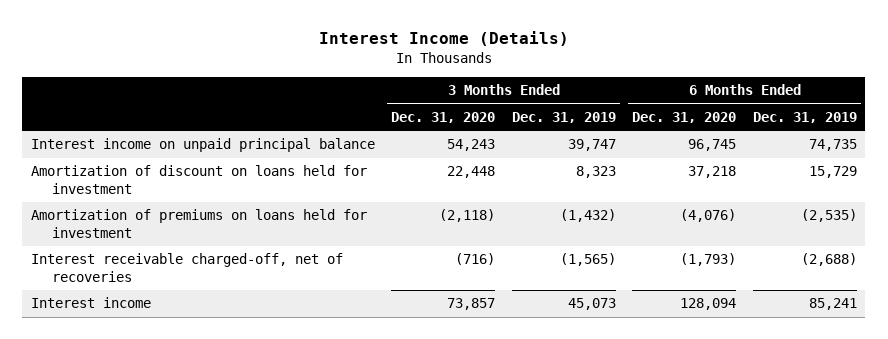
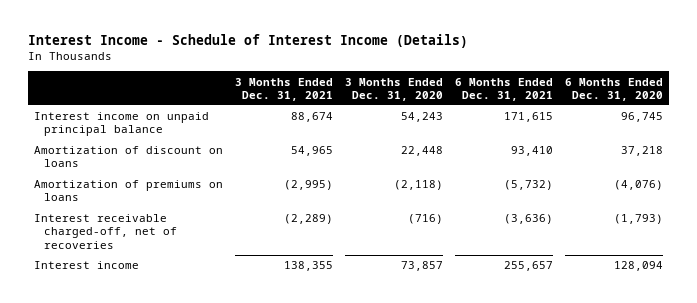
[318,30,569,46] Interest Income (Details) -> [28,34,469,49] Interest Income - Schedule of Interest Income (Details)
[511,111,616,123] Dec. 31, 2019 -> none
[753,111,858,123] Dec. 31, 2019 -> none
none -> [235,77,334,101] 3 Months Ended Dec. 31, 2021
none -> [454,77,553,101] 6 Months Ended Dec. 31, 2021
[30,165,367,194] Amortization of discount on loans held for investment -> [34,146,224,168] Amortization of discount on loans
[30,209,367,238] Amortization of premiums on loans held for investment -> [34,180,224,202] Amortization of premiums on loans

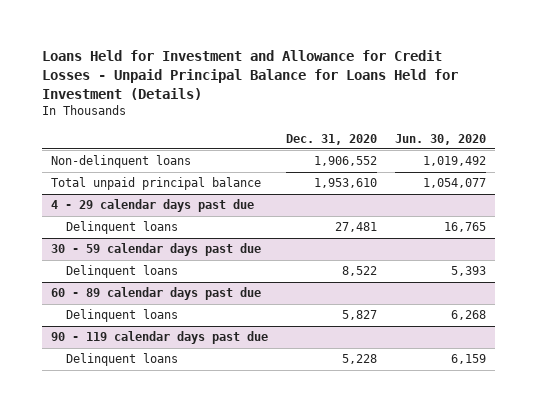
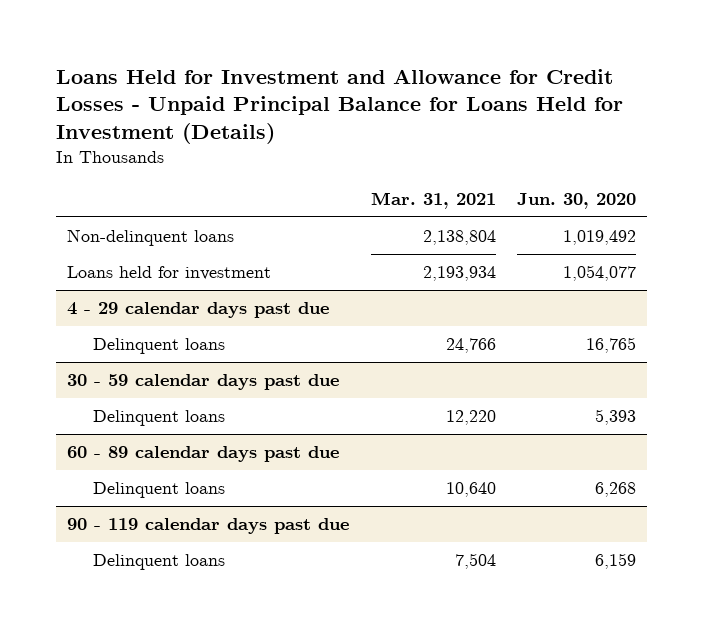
[286,133,378,145] Dec. 31, 2020 -> none
none -> [370,191,496,209] Mar. 31, 2021
[51,177,262,191] Total unpaid principal balance -> [66,266,271,281] Loans held for investment

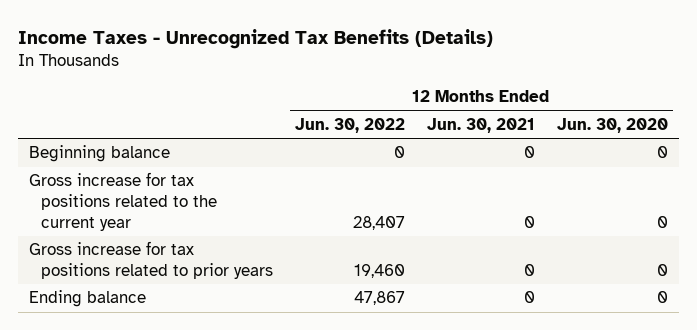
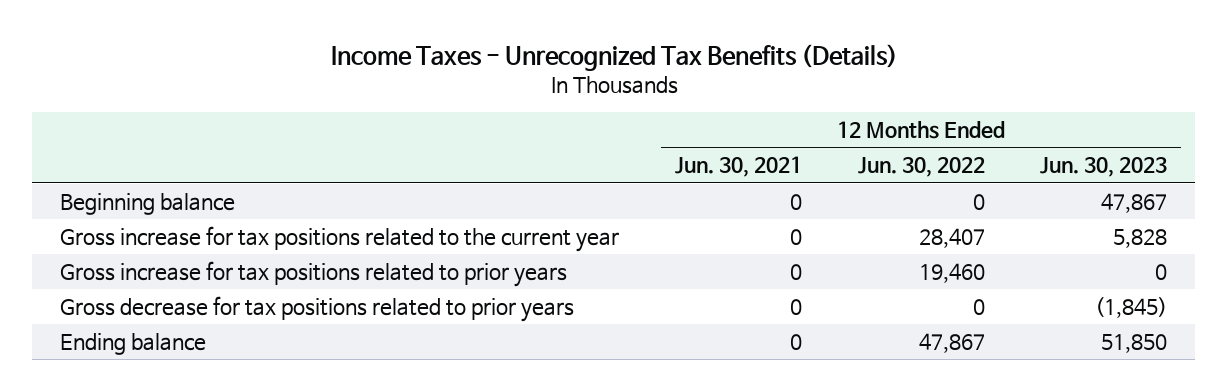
[556,117,668,133] Jun. 30, 2020 -> none
none -> [1040,157,1168,178] Jun. 30, 2023
none -> [60,295,575,322] Gross decrease for tax positions related to prior years

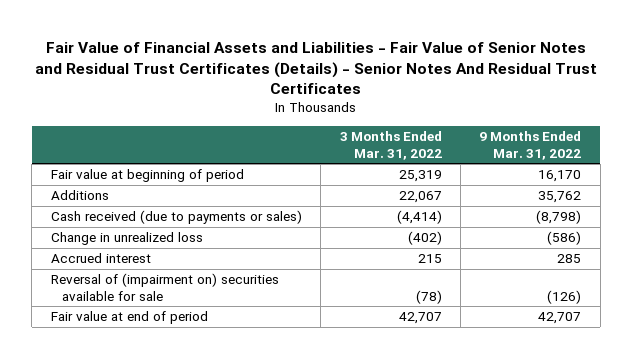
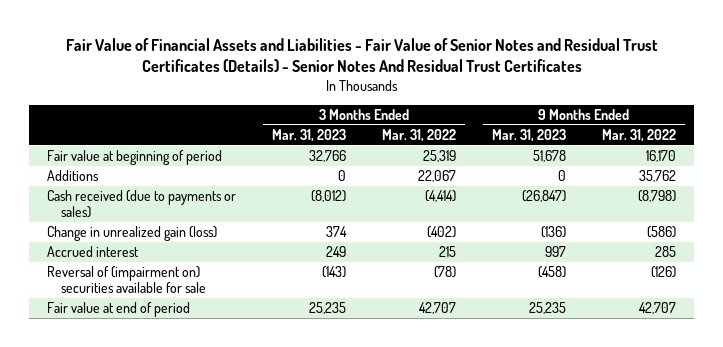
none -> [272,128,347,142] Mar. 31, 2023
none -> [492,128,567,142] Mar. 31, 2023
[50,232,203,246] Change in unrealized loss -> [46,226,217,242] Change in unrealized gain (loss)

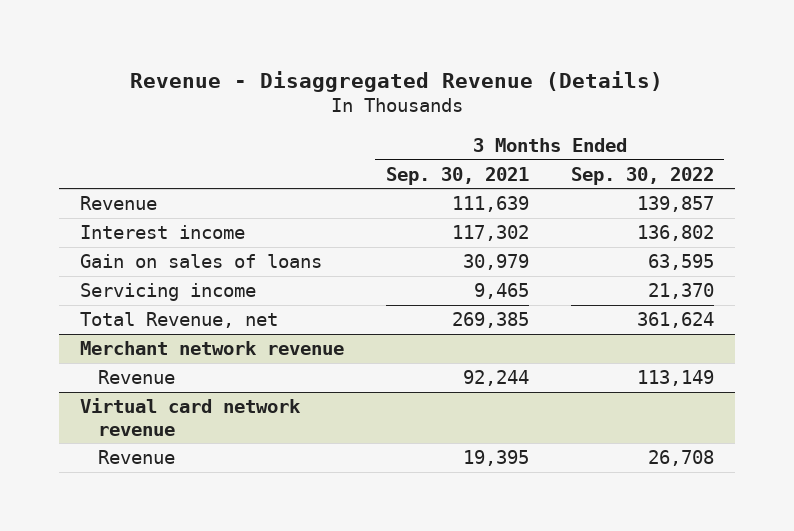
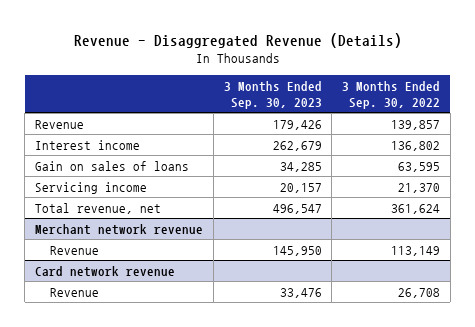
[385,166,529,185] Sep. 30, 2021 -> none
none -> [223,80,322,109] 3 Months Ended Sep. 30, 2023
[80,312,279,329] Total Revenue, net -> [35,202,162,214] Total revenue, net
[80,398,302,436] Virtual card network revenue -> [35,265,176,277] Card network revenue

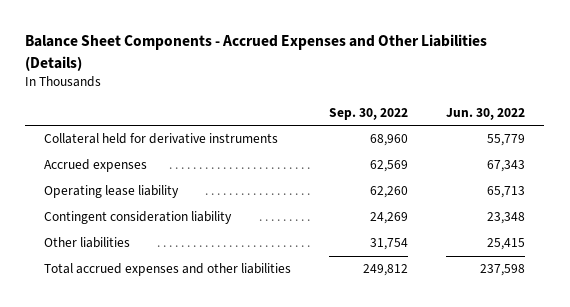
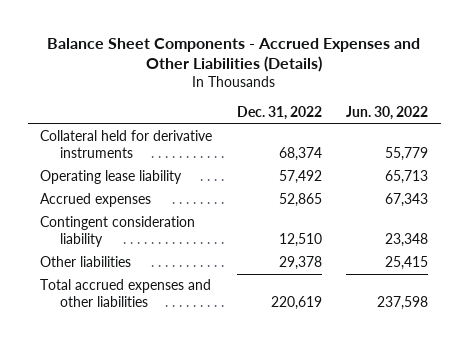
[329,107,409,120] Sep. 30, 2022 -> none
none -> [236,105,322,120] Dec. 31, 2022
[44,159,148,173] Accrued expenses -> [40,193,152,208] Accrued expenses

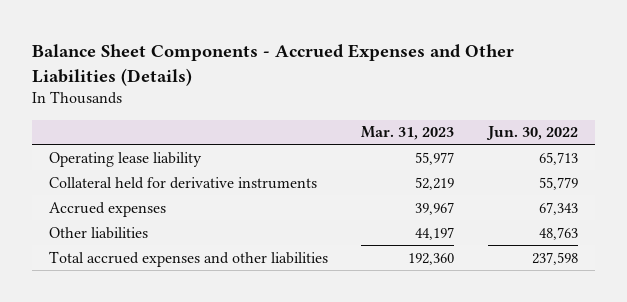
[236,105,322,120] Dec. 31, 2022 -> none
none -> [361,126,455,141] Mar. 31, 2023
[40,130,213,159] Collateral held for derivative instruments -> [48,176,317,189] Collateral held for derivative instruments
[40,216,196,248] Contingent consideration liability -> none
[385,256,429,271] 25,415 -> [539,226,579,240] 48,763

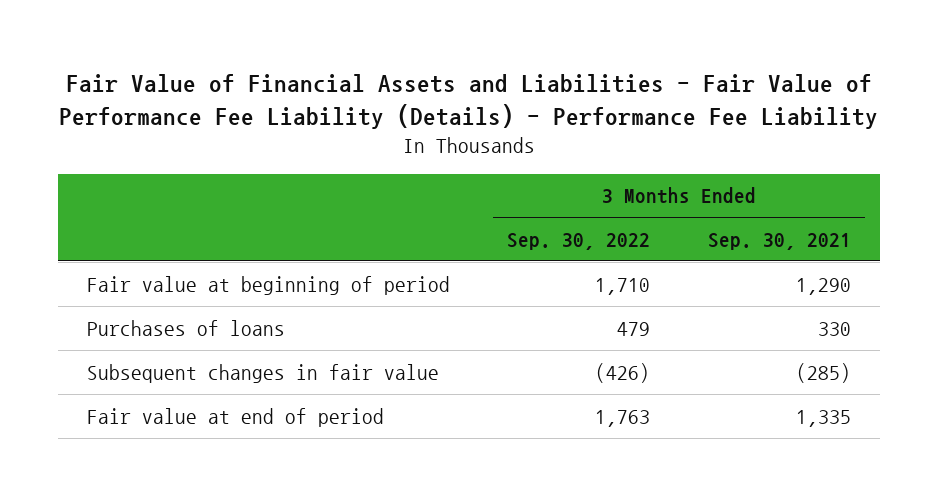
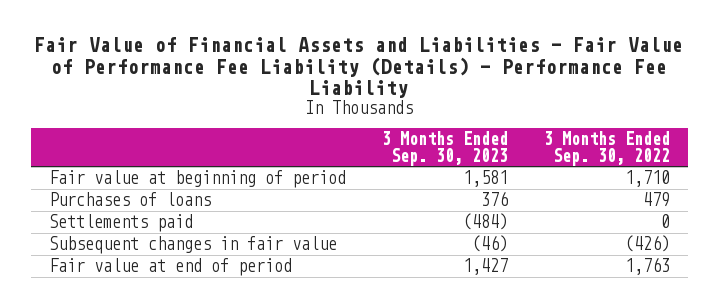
[708,232,852,250] Sep. 30, 2021 -> none
none -> [381,131,508,166] 3 Months Ended Sep. 30, 2023
none -> [48,214,193,233] Settlements paid

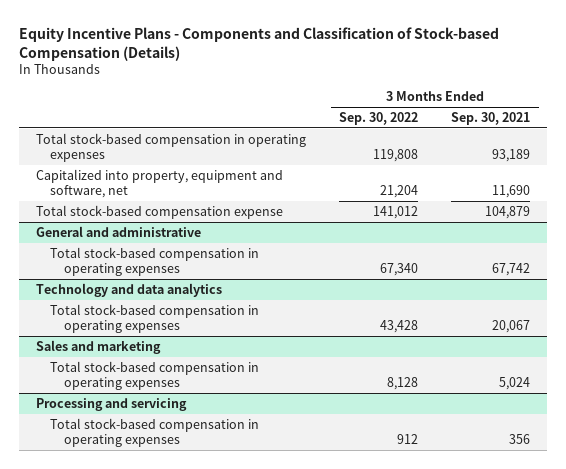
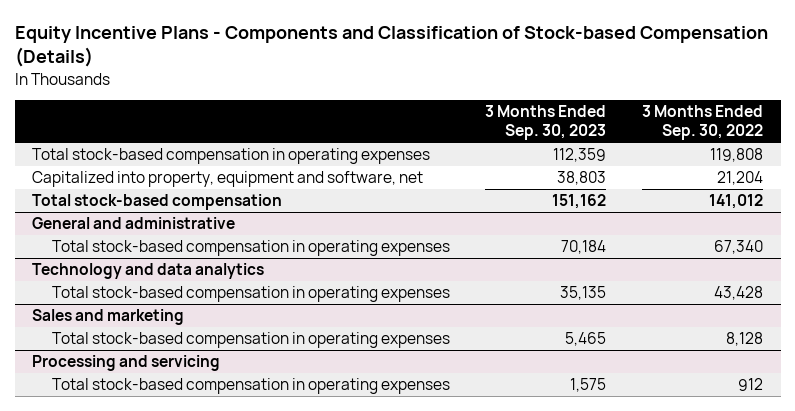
[451,111,531,125] Sep. 30, 2021 -> none
none -> [485,105,607,141] 3 Months Ended Sep. 30, 2023
[36,204,284,219] Total stock-based compensation expense -> [32,194,283,211] Total stock-based compensation

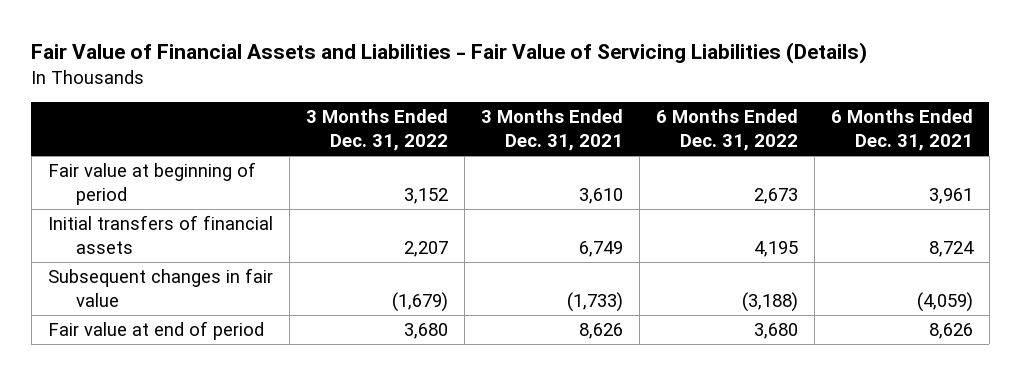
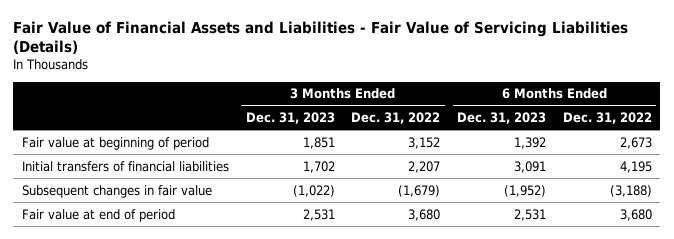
[480,109,623,152] 3 Months Ended Dec. 31, 2021 -> none
[830,109,973,152] 6 Months Ended Dec. 31, 2021 -> none
none -> [245,111,335,124] Dec. 31, 2023
none -> [457,111,547,124] Dec. 31, 2023
[47,215,273,254] Initial transfers of financial assets -> [21,160,229,172] Initial transfers of financial liabilities

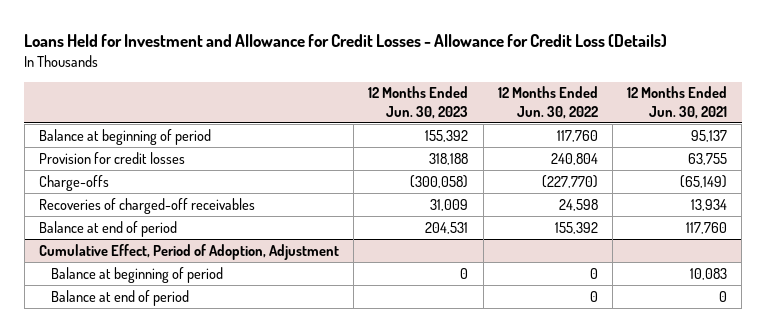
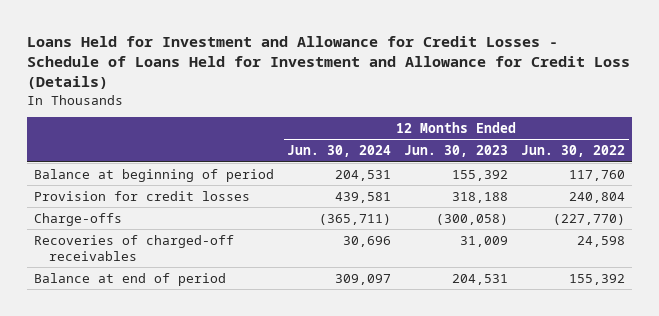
[24,34,668,48] Loans Held for Investment and Allowance for Credit Losses - Allowance for Credit Loss (Details) -> [27,36,631,90] Loans Held for Investment and Allowance for Credit Losses - Schedule of Loans Held for Investment and Allowance for Credit Loss (Details)
[627,86,728,119] 12 Months Ended Jun. 30, 2021 -> none
none -> [286,145,391,158] Jun. 30, 2024
[39,243,340,260] Cumulative Effect, Period of Adoption, Adjustment -> none
[50,266,223,283] Balance at beginning of period -> none
[50,289,189,306] Balance at end of period -> none

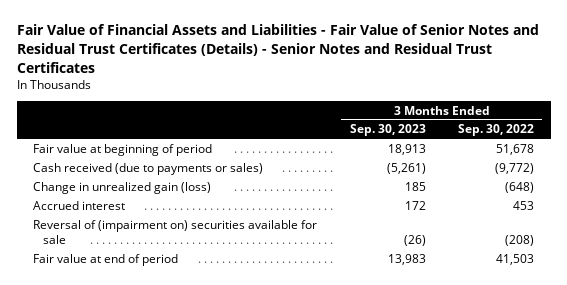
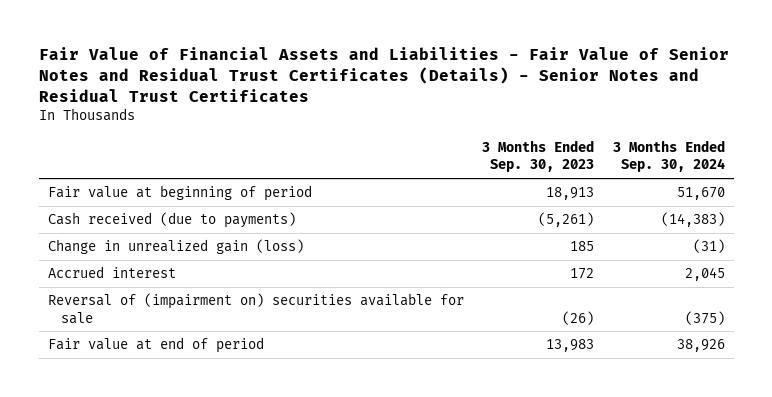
[458,124,535,137] Sep. 30, 2022 -> none
none -> [612,140,725,173] 3 Months Ended Sep. 30, 2024
[32,162,263,175] Cash received (due to payments or sales) -> [47,212,296,229] Cash received (due to payments)

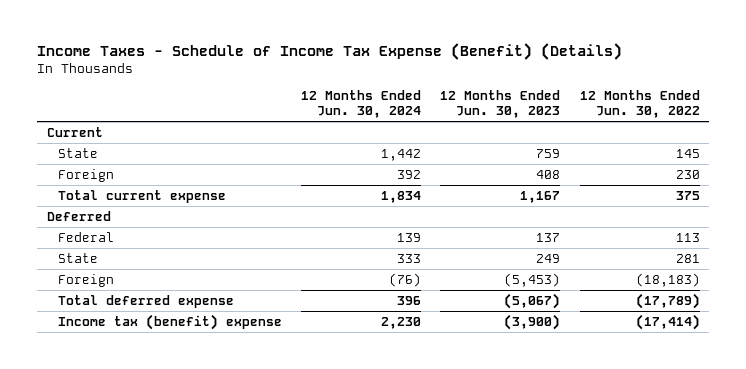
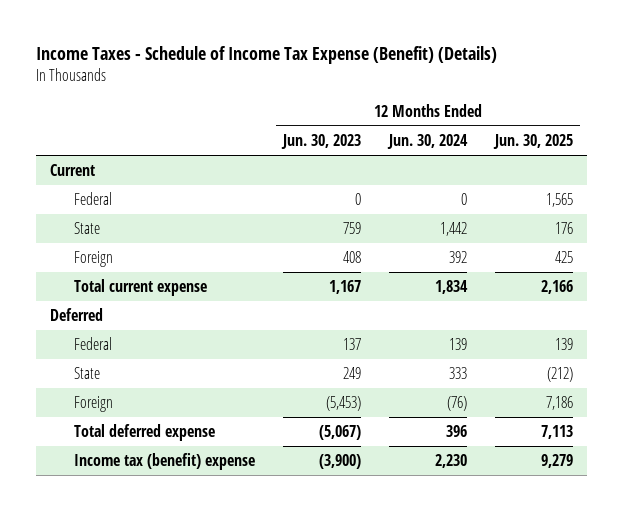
[579,89,700,119] 12 Months Ended Jun. 30, 2022 -> none
none -> [492,133,573,149] Jun. 30, 2025
none -> [74,192,113,206] Federal

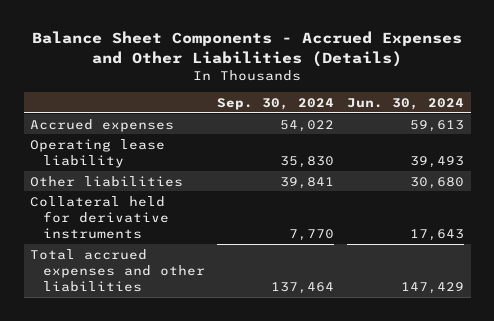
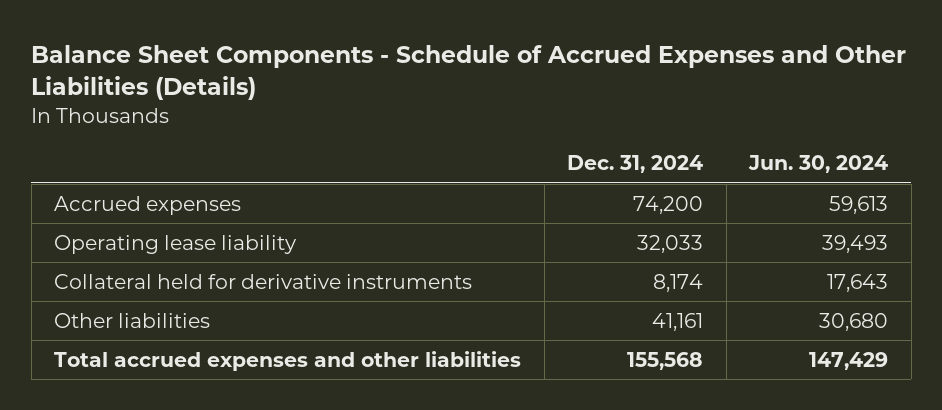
[32,31,463,67] Balance Sheet Components - Accrued Expenses and Other Liabilities (Details) -> [31,44,907,100] Balance Sheet Components - Schedule of Accrued Expenses and Other Liabilities (Details)
[217,97,335,110] Sep. 30, 2024 -> none
none -> [567,155,704,174] Dec. 31, 2024
[29,175,183,187] Other liabilities -> [54,312,211,328] Other liabilities

